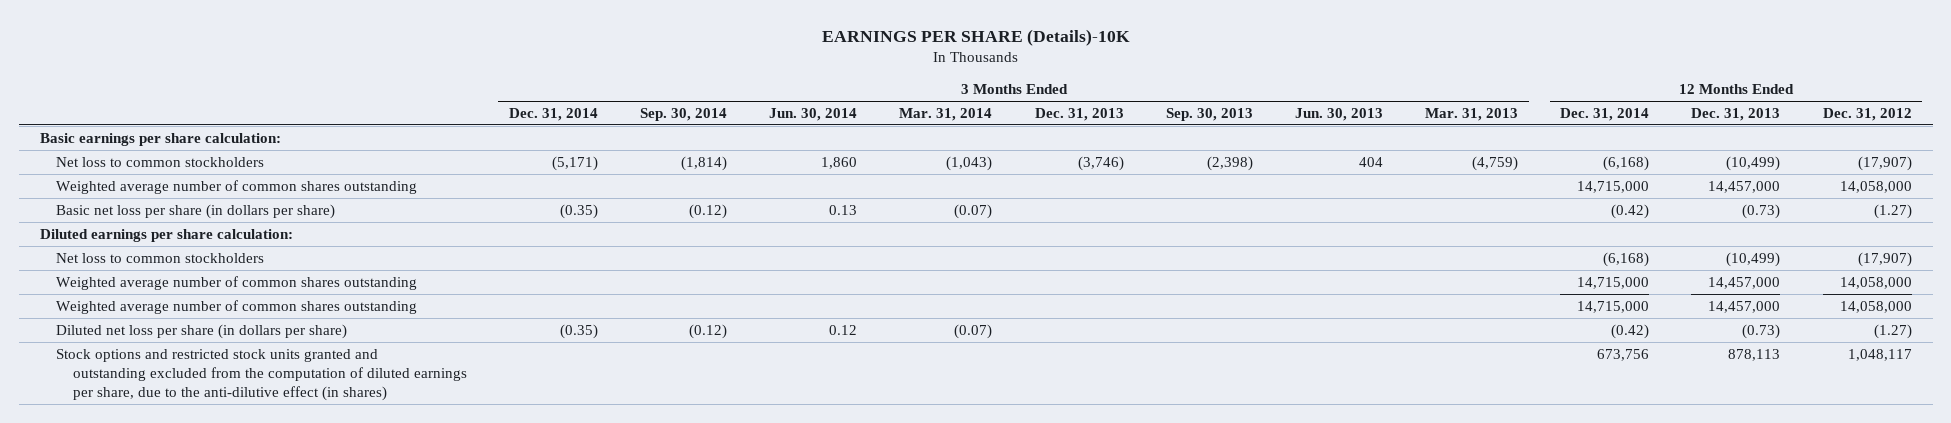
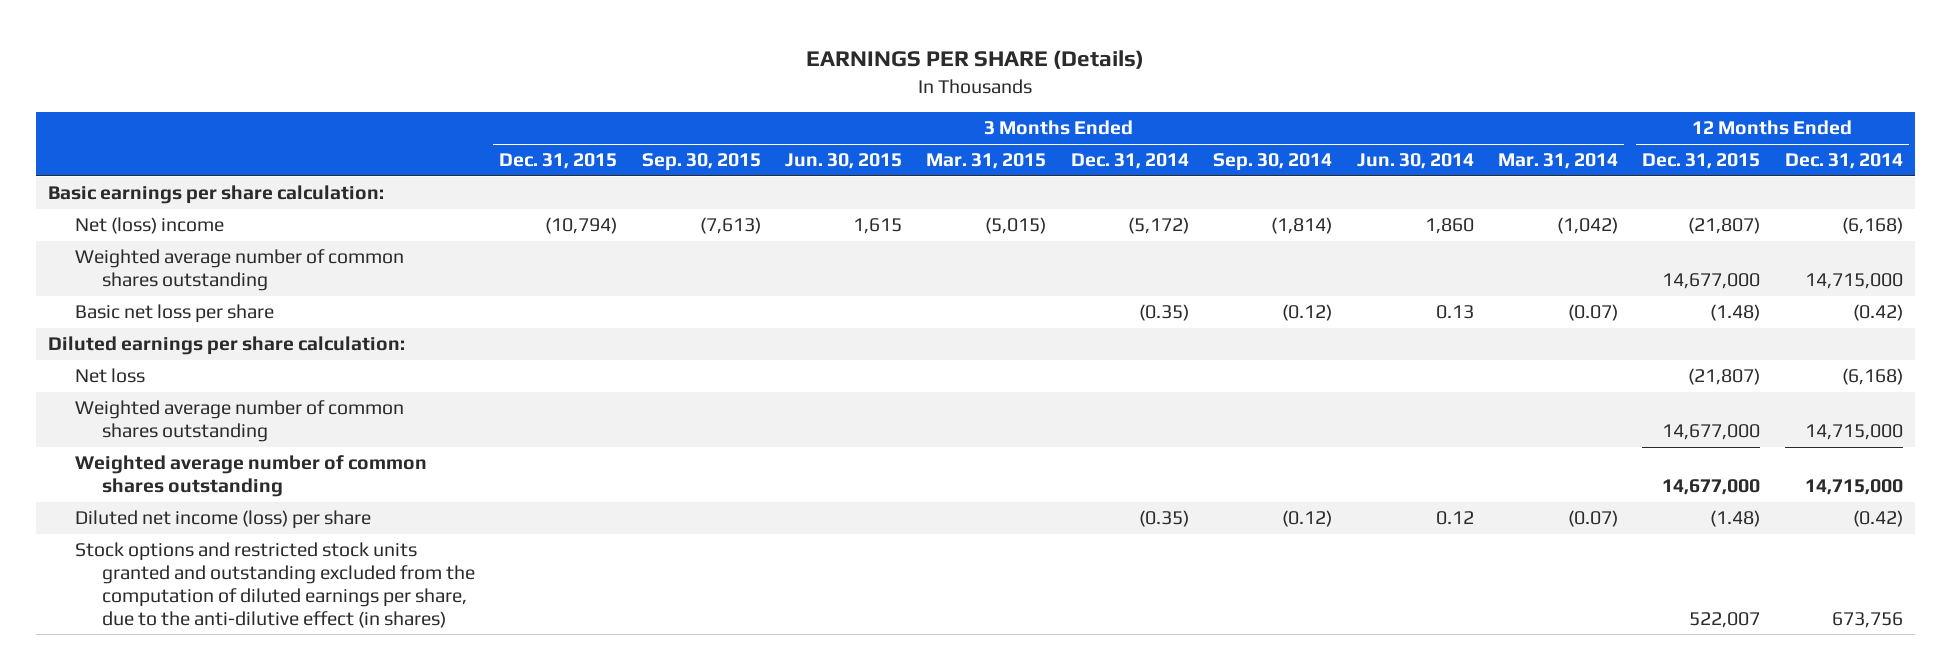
[821,28,1130,46] EARNINGS PER SHARE (Details)-10K -> [806,50,1145,70] EARNINGS PER SHARE (Details)
[1034,107,1124,121] Dec. 31, 2013 -> none
[1165,107,1253,121] Sep. 30, 2013 -> none
[1294,107,1383,121] Jun. 30, 2013 -> none
[1425,107,1519,121] Mar. 31, 2013 -> none
[1691,107,1781,121] Dec. 31, 2013 -> none
[1822,107,1912,121] Dec. 31, 2012 -> none
none -> [499,153,618,170] Dec. 31, 2015
none -> [641,153,761,172] Sep. 30, 2015
none -> [785,153,903,170] Jun. 30, 2015
none -> [926,153,1047,170] Mar. 31, 2015
none -> [1642,153,1761,170] Dec. 31, 2015
[56,156,265,167] Net loss to common stockholders -> [75,217,225,235] Net (loss) income
[552,155,599,171] (5,171) -> [1127,217,1189,235] (5,172)
[946,155,993,171] (1,043) -> [1556,217,1618,235] (1,042)
[56,203,336,219] Basic net loss per share (in dollars per share) -> [75,304,275,324] Basic net loss per share
[56,252,265,263] Net loss to common stockholders -> [75,368,146,384] Net loss
[56,323,348,339] Diluted net loss per share (in dollars per share) -> [75,510,372,530] Diluted net income (loss) per share

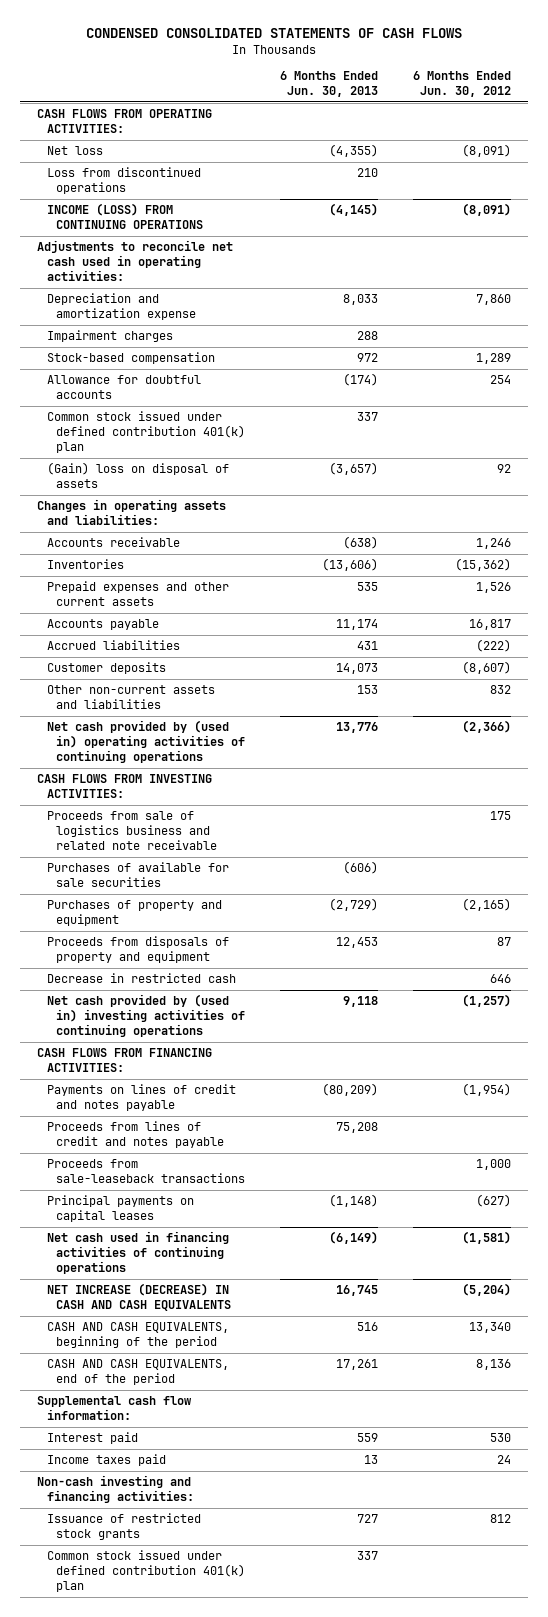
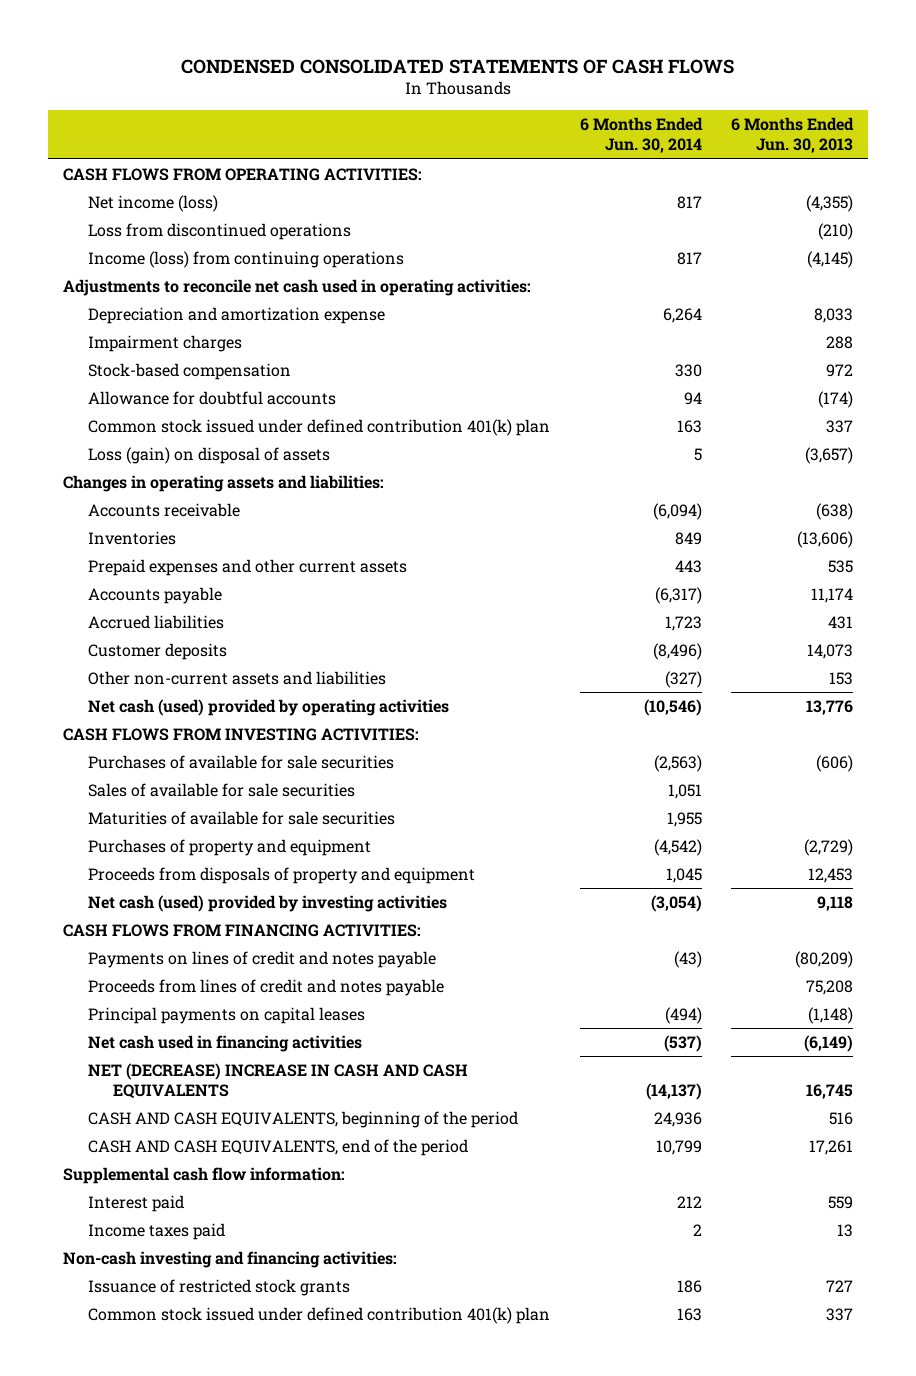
[412,71,511,98] 6 Months Ended Jun. 30, 2012 -> none
none -> [579,117,703,154] 6 Months Ended Jun. 30, 2014
[46,146,103,156] Net loss -> [88,194,219,212] Net income (loss)
[356,168,378,178] 210 -> [818,222,854,240] (210)
[46,203,204,230] INCOME (LOSS) FROM CONTINUING OPERATIONS -> [88,250,405,268] Income (loss) from continuing operations
[46,462,229,489] (Gain) loss on disposal of assets -> [88,446,331,464] Loss (gain) on disposal of assets
[46,720,246,763] Net cash provided by (used in) operating activities of continuing operations -> [88,698,450,716] Net cash (used) provided by operating activities
[46,811,218,850] Proceeds from sale of logistics business and related note receivable -> none
none -> [88,782,356,797] Sales of available for sale securities
none -> [88,810,396,825] Maturities of available for sale securities
[46,973,236,984] Decrease in restricted cash -> none
[46,994,246,1037] Net cash provided by (used in) investing activities of continuing operations -> [88,894,448,912] Net cash (used) provided by investing activities
[46,1159,246,1184] Proceeds from sale-leaseback transactions -> none
[46,1231,229,1274] Net cash used in financing activities of continuing operations -> [88,1034,363,1052] Net cash used in financing activities
[46,1283,232,1312] NET INCREASE (DECREASE) IN CASH AND CASH EQUIVALENTS -> [88,1062,469,1099] NET (DECREASE) INCREASE IN CASH AND CASH EQUIVALENTS

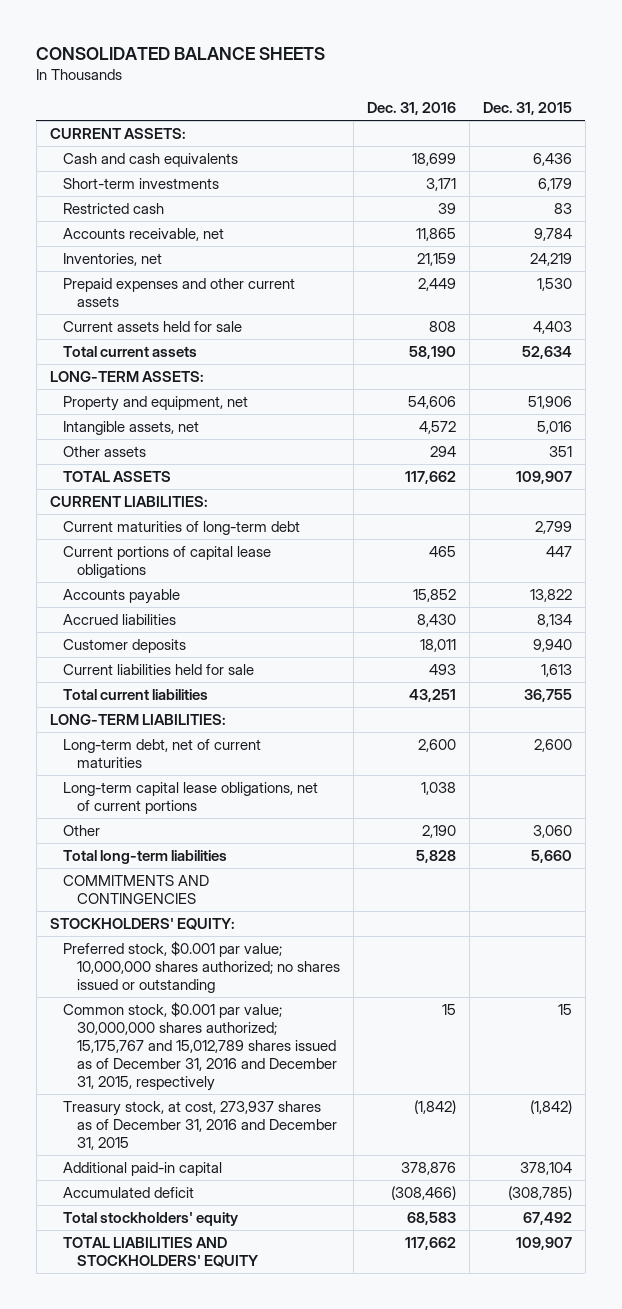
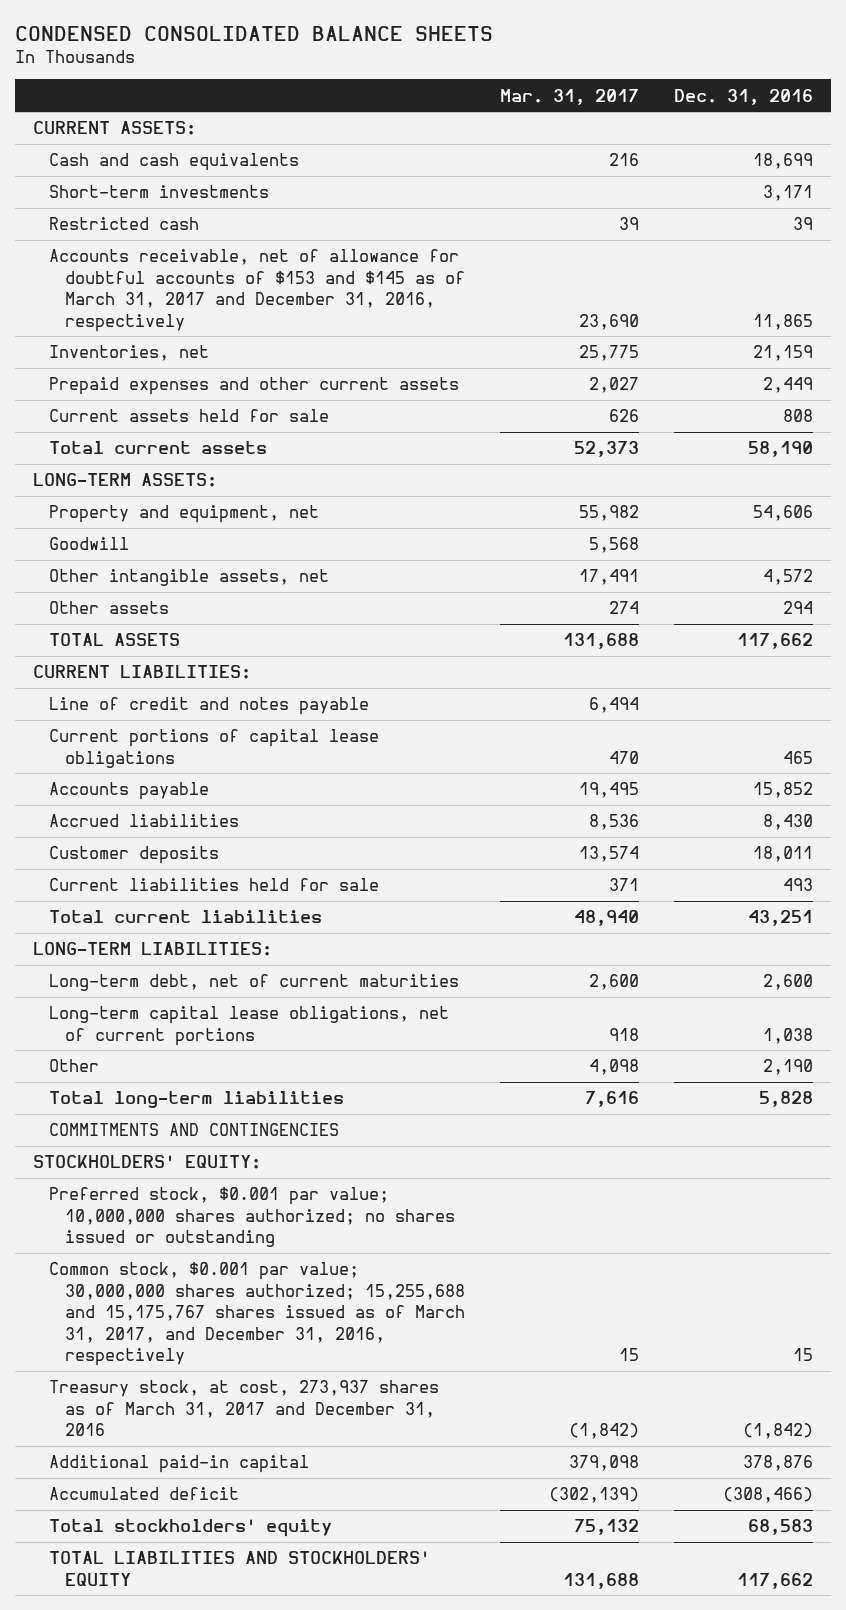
[36,46,326,60] CONSOLIDATED BALANCE SHEETS -> [14,25,493,41] CONDENSED CONSOLIDATED BALANCE SHEETS
[482,102,572,116] Dec. 31, 2015 -> none
none -> [500,88,640,105] Mar. 31, 2017
[63,228,225,242] Accounts receivable, net -> [48,249,465,332] Accounts receivable, net of allowance for doubtful accounts of $153 and $145 as of March 31, 2017 and December 31, 2016, respectively
none -> [48,537,129,551] Goodwill
[63,421,200,436] Intangible assets, net -> [48,569,329,587] Other intangible assets, net
[63,521,301,536] Current maturities of long-term debt -> none
none -> [48,697,369,716] Line of credit and notes payable
[63,1002,337,1091] Common stock, $0.001 par value; 30,000,000 shares authorized; 15,175,767 and 15,012,789 shares issued as of December 31, 2016 and December 31, 2015, respectively -> [48,1262,465,1367] Common stock, $0.001 par value; 30,000,000 shares authorized; 15,255,688 and 15,175,767 shares issued as of March 31, 2017, and December 31, 2016, respectively
[63,1101,337,1150] Treasury stock, at cost, 273,937 shares as of December 31, 2016 and December 31, 2015 -> [48,1380,439,1437] Treasury stock, at cost, 273,937 shares as of March 31, 2017 and December 31, 2016

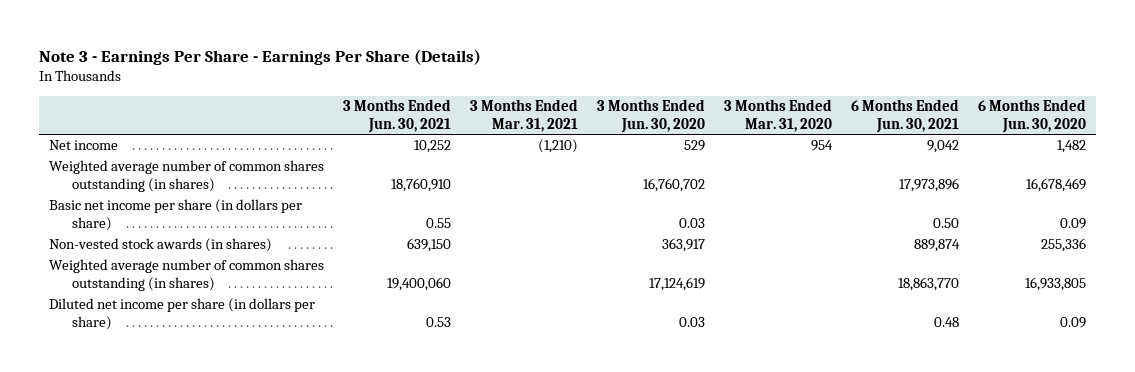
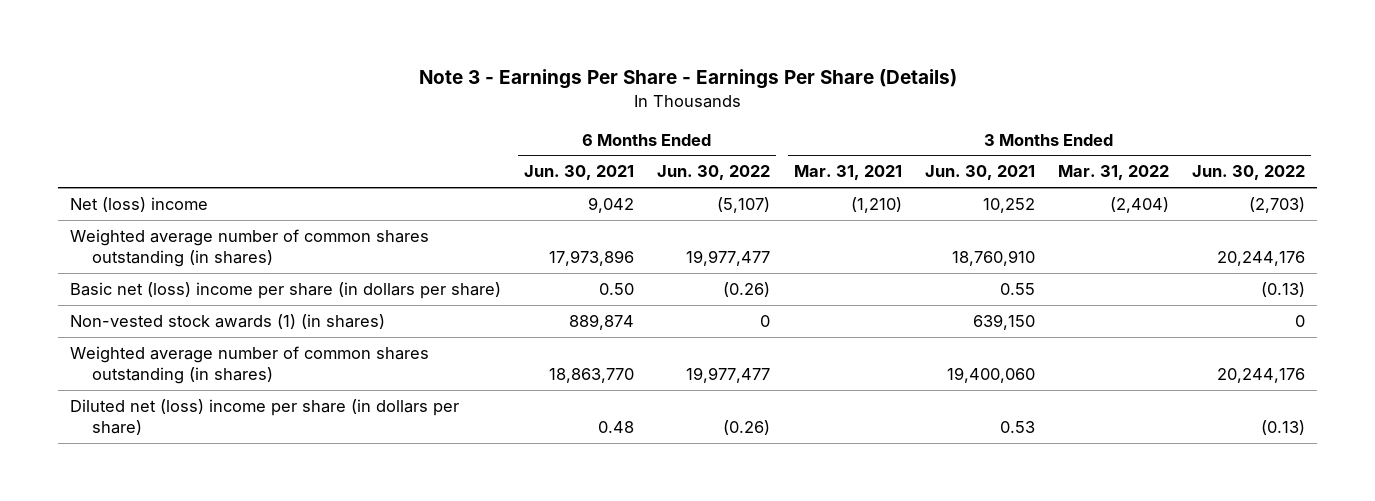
[596,99,705,133] 3 Months Ended Jun. 30, 2020 -> none
[724,99,833,132] 3 Months Ended Mar. 31, 2020 -> none
[978,99,1087,133] 6 Months Ended Jun. 30, 2020 -> none
none -> [657,165,771,181] Jun. 30, 2022
none -> [1057,165,1169,181] Mar. 31, 2022
none -> [1192,165,1306,181] Jun. 30, 2022
[48,140,118,151] Net income -> [69,197,208,213] Net (loss) income
[48,199,302,231] Basic net income per share (in dollars per share) -> [69,282,501,300] Basic net (loss) income per share (in dollars per share)
[48,238,272,253] Non-vested stock awards (in shares) -> [69,314,385,330] Non-vested stock awards (1) (in shares)
[48,298,315,330] Diluted net income per share (in dollars per share) -> [69,399,459,436] Diluted net (loss) income per share (in dollars per share)

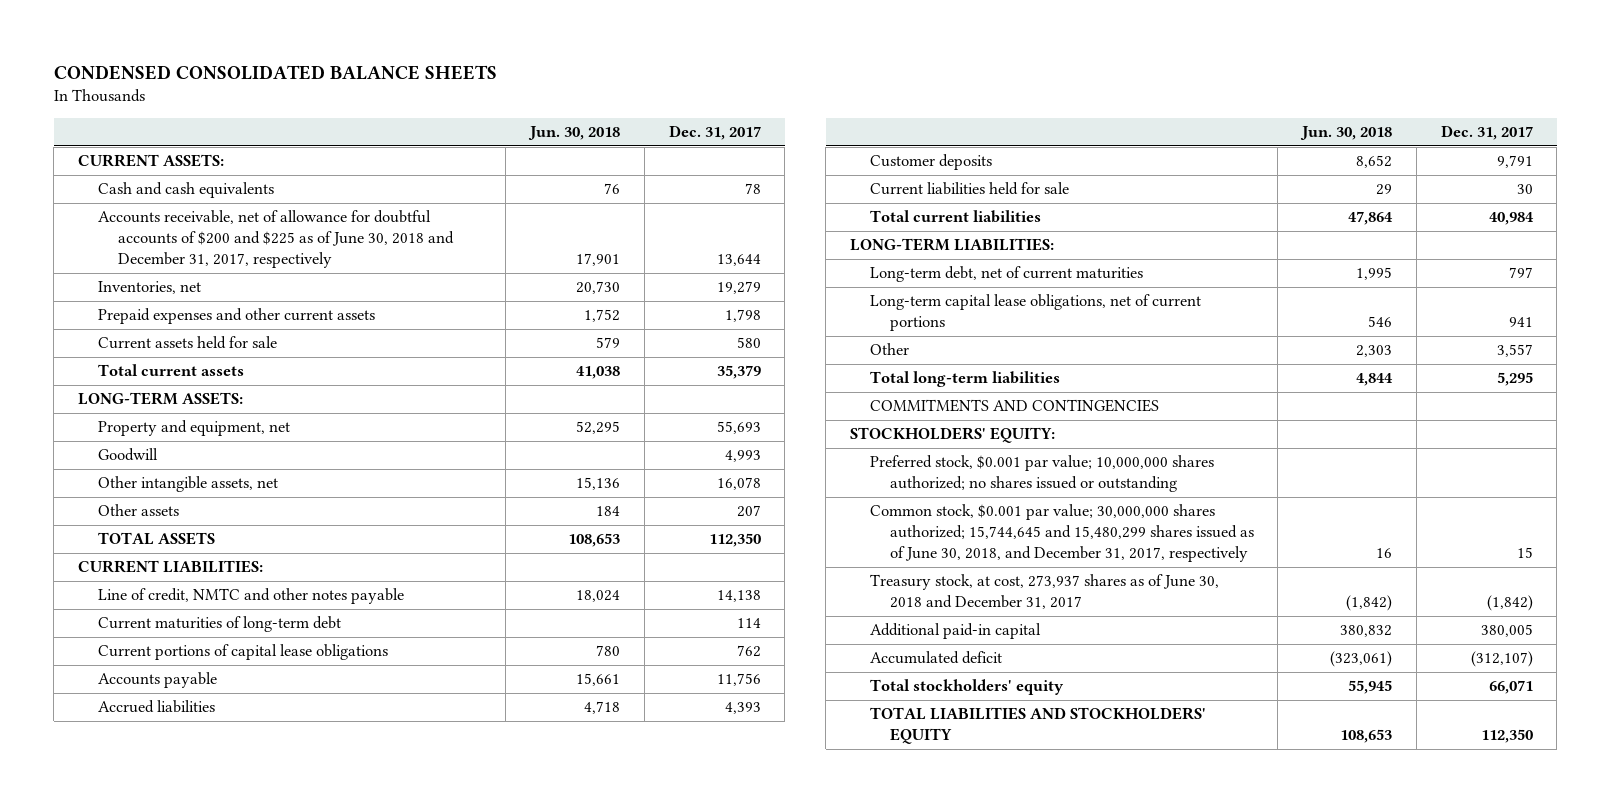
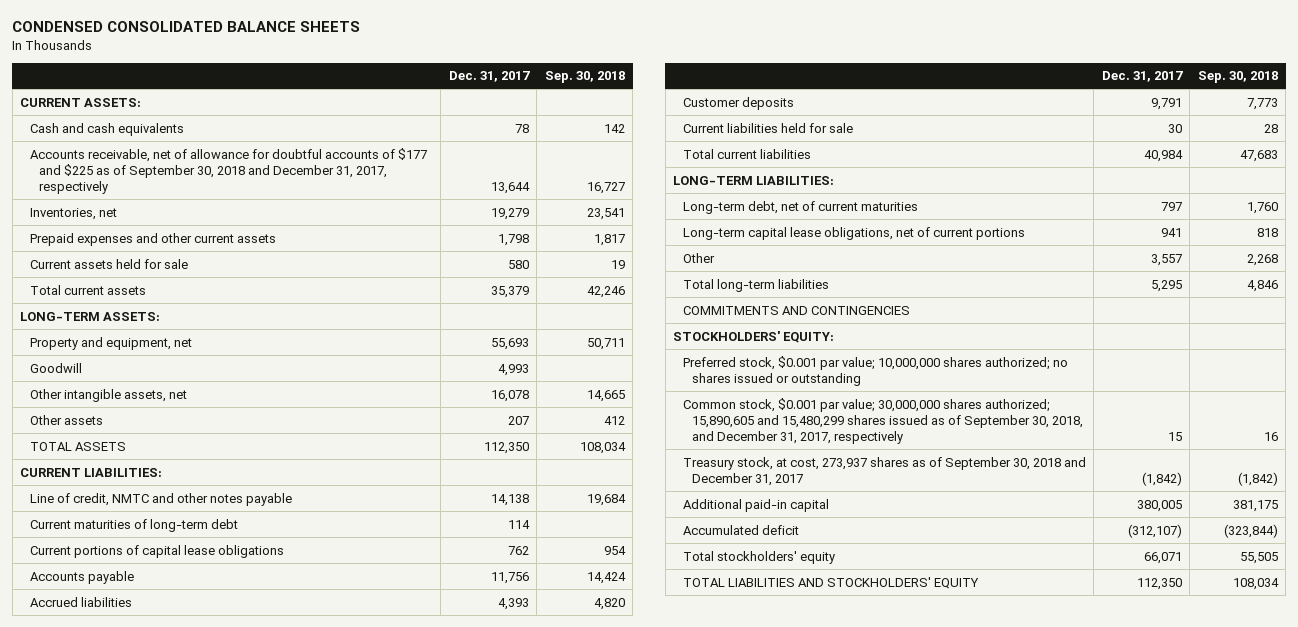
[528,126,621,141] Jun. 30, 2018 -> none
none -> [544,71,625,84] Sep. 30, 2018
[97,210,454,269] Accounts receivable, net of allowance for doubtful accounts of $200 and $225 as of June 30, 2018 and December 31, 2017, respectively -> [29,147,427,194] Accounts receivable, net of allowance for doubtful accounts of $177 and $225 as of September 30, 2018 and December 31, 2017, respectively
[869,504,1254,563] Common stock, $0.001 par value; 30,000,000 shares authorized; 15,744,645 and 15,480,299 shares issued as of June 30, 2018, and December 31, 2017, respectively -> [682,397,1084,444] Common stock, $0.001 par value; 30,000,000 shares authorized; 15,890,605 and 15,480,299 shares issued as of September 30, 2018, and December 31, 2017, respectively
[869,574,1219,610] Treasury stock, at cost, 273,937 shares as of June 30, 2018 and December 31, 2017 -> [682,456,1086,486] Treasury stock, at cost, 273,937 shares as of September 30, 2018 and December 31, 2017

